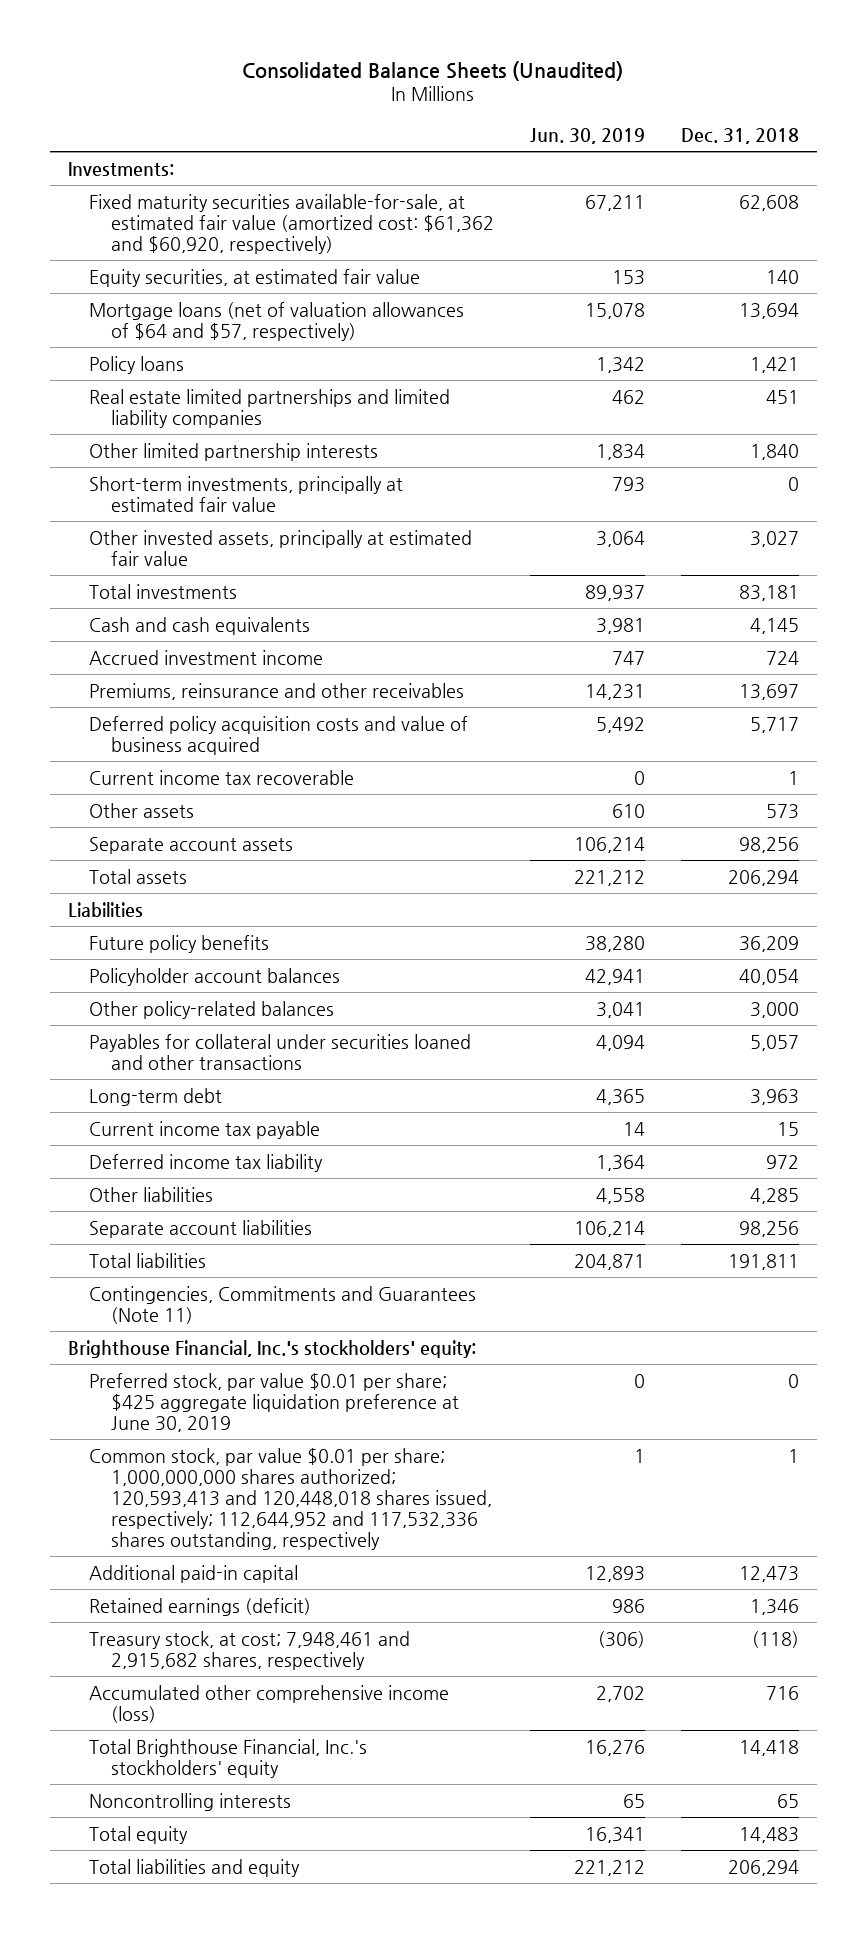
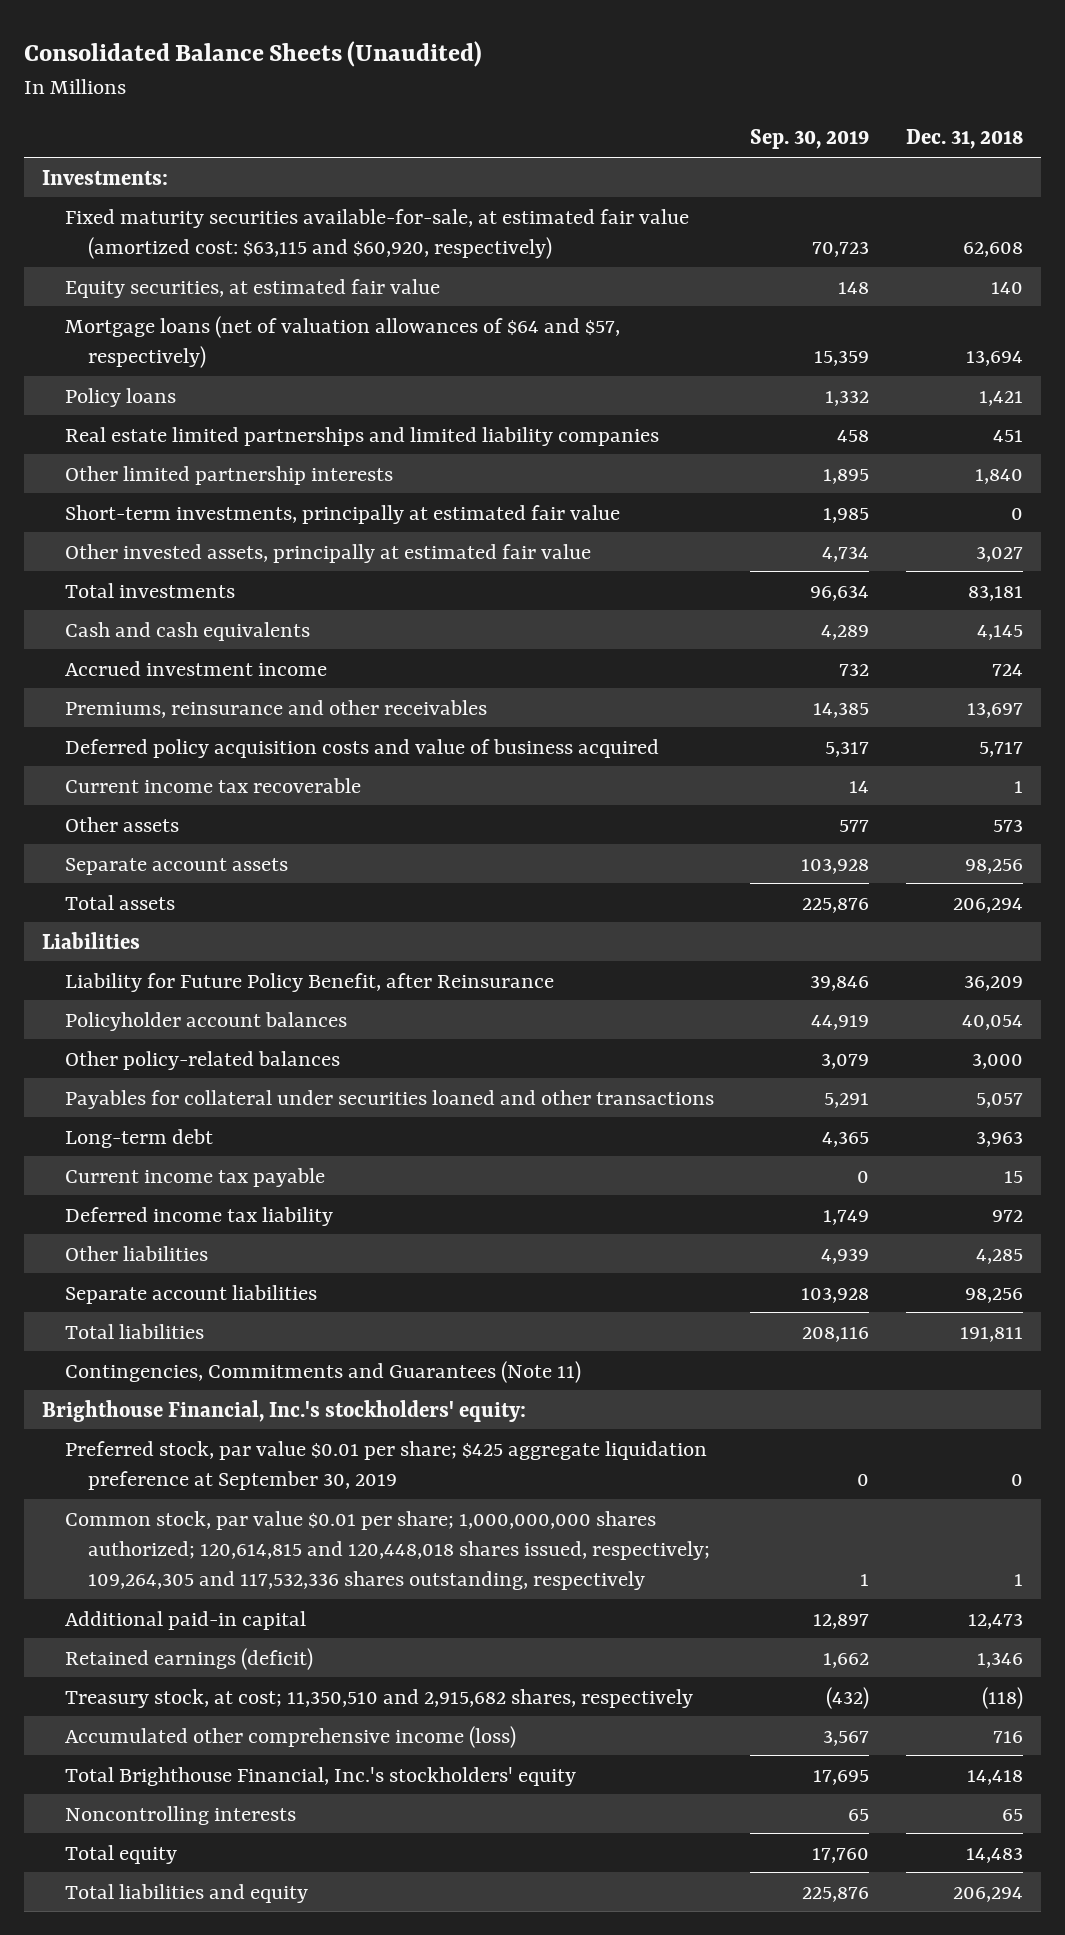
[529,127,645,144] Jun. 30, 2019 -> none
none -> [750,129,870,150] Sep. 30, 2019
[89,193,494,254] Fixed maturity securities available-for-sale, at estimated fair value (amortized cost: $61,362 and $60,920, respectively) -> [64,208,689,259] Fixed maturity securities available-for-sale, at estimated fair value (amortized cost: $63,115 and $60,920, respectively)
[89,934,270,953] Future policy benefits -> [64,972,554,992] Liability for Future Policy Benefit, after Reinsurance
[89,1372,459,1432] Preferred stock, par value $0.01 per share; $425 aggregate liquidation preference at June 30, 2019 -> [64,1440,707,1490] Preferred stock, par value $0.01 per share; $425 aggregate liquidation preference at September 30, 2019
[89,1447,492,1550] Common stock, par value $0.01 per share; 1,000,000,000 shares authorized; 120,593,413 and 120,448,018 shares issued, respectively; 112,644,952 and 117,532,336 shares outstanding, respectively -> [64,1510,710,1590] Common stock, par value $0.01 per share; 1,000,000,000 shares authorized; 120,614,815 and 120,448,018 shares issued, respectively; 109,264,305 and 117,532,336 shares outstanding, respectively
[89,1630,411,1670] Treasury stock, at cost; 7,948,461 and 2,915,682 shares, respectively -> [64,1688,693,1708] Treasury stock, at cost; 11,350,510 and 2,915,682 shares, respectively

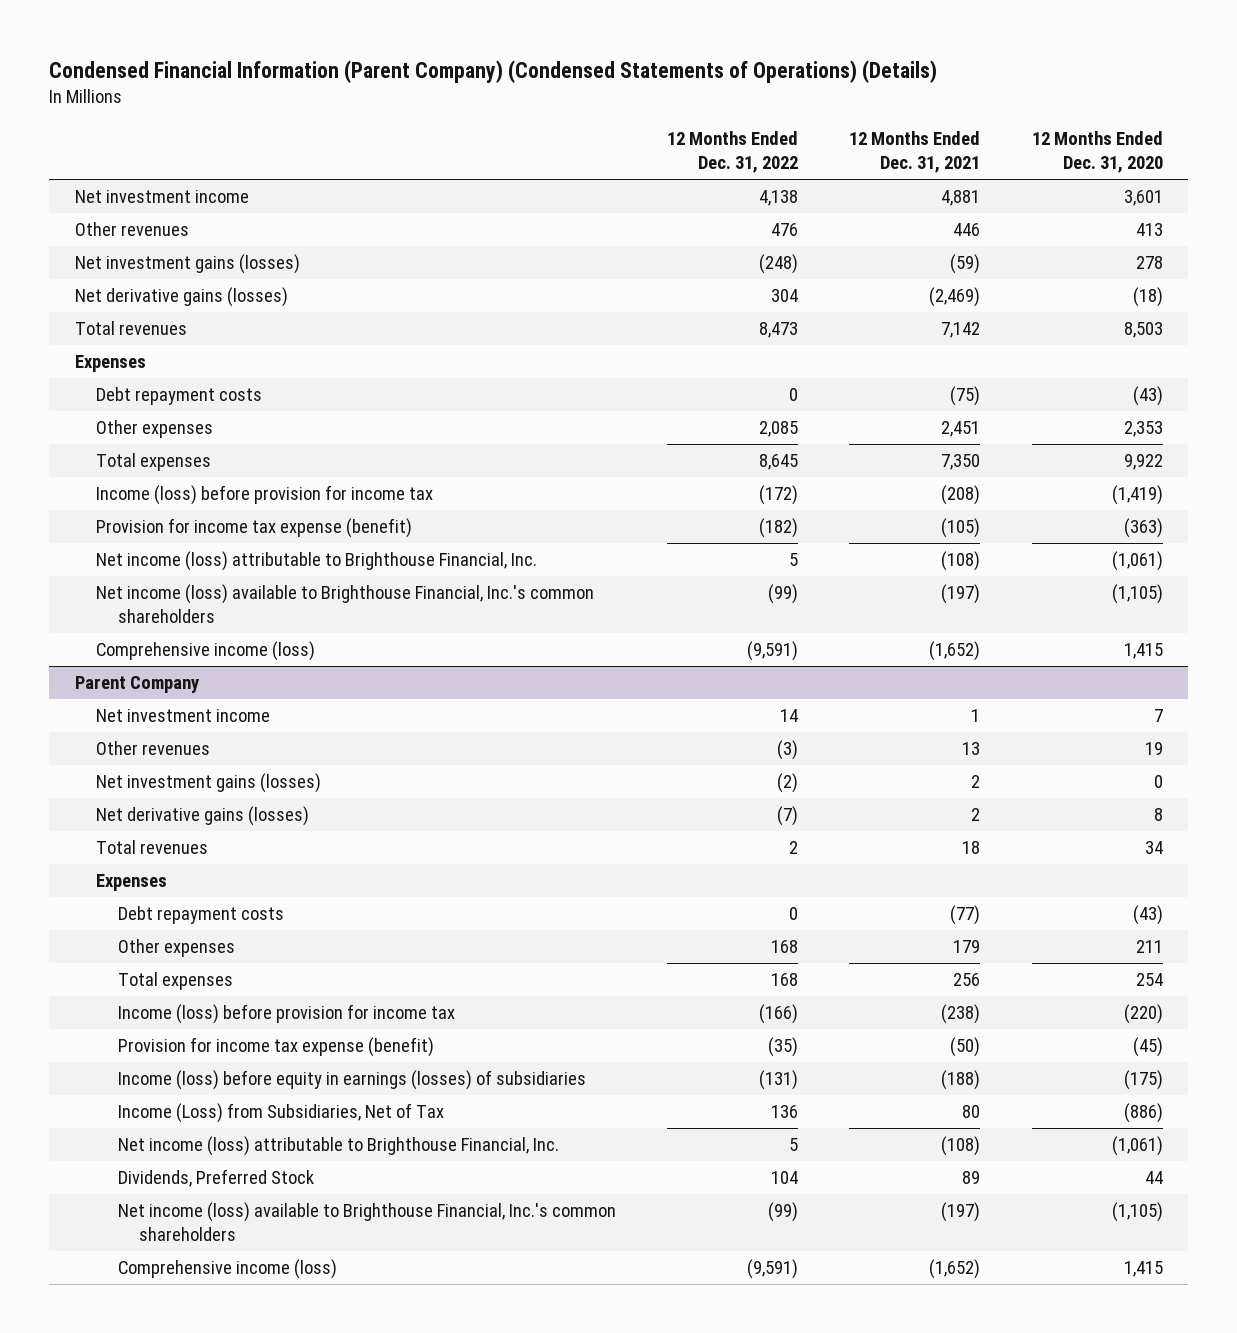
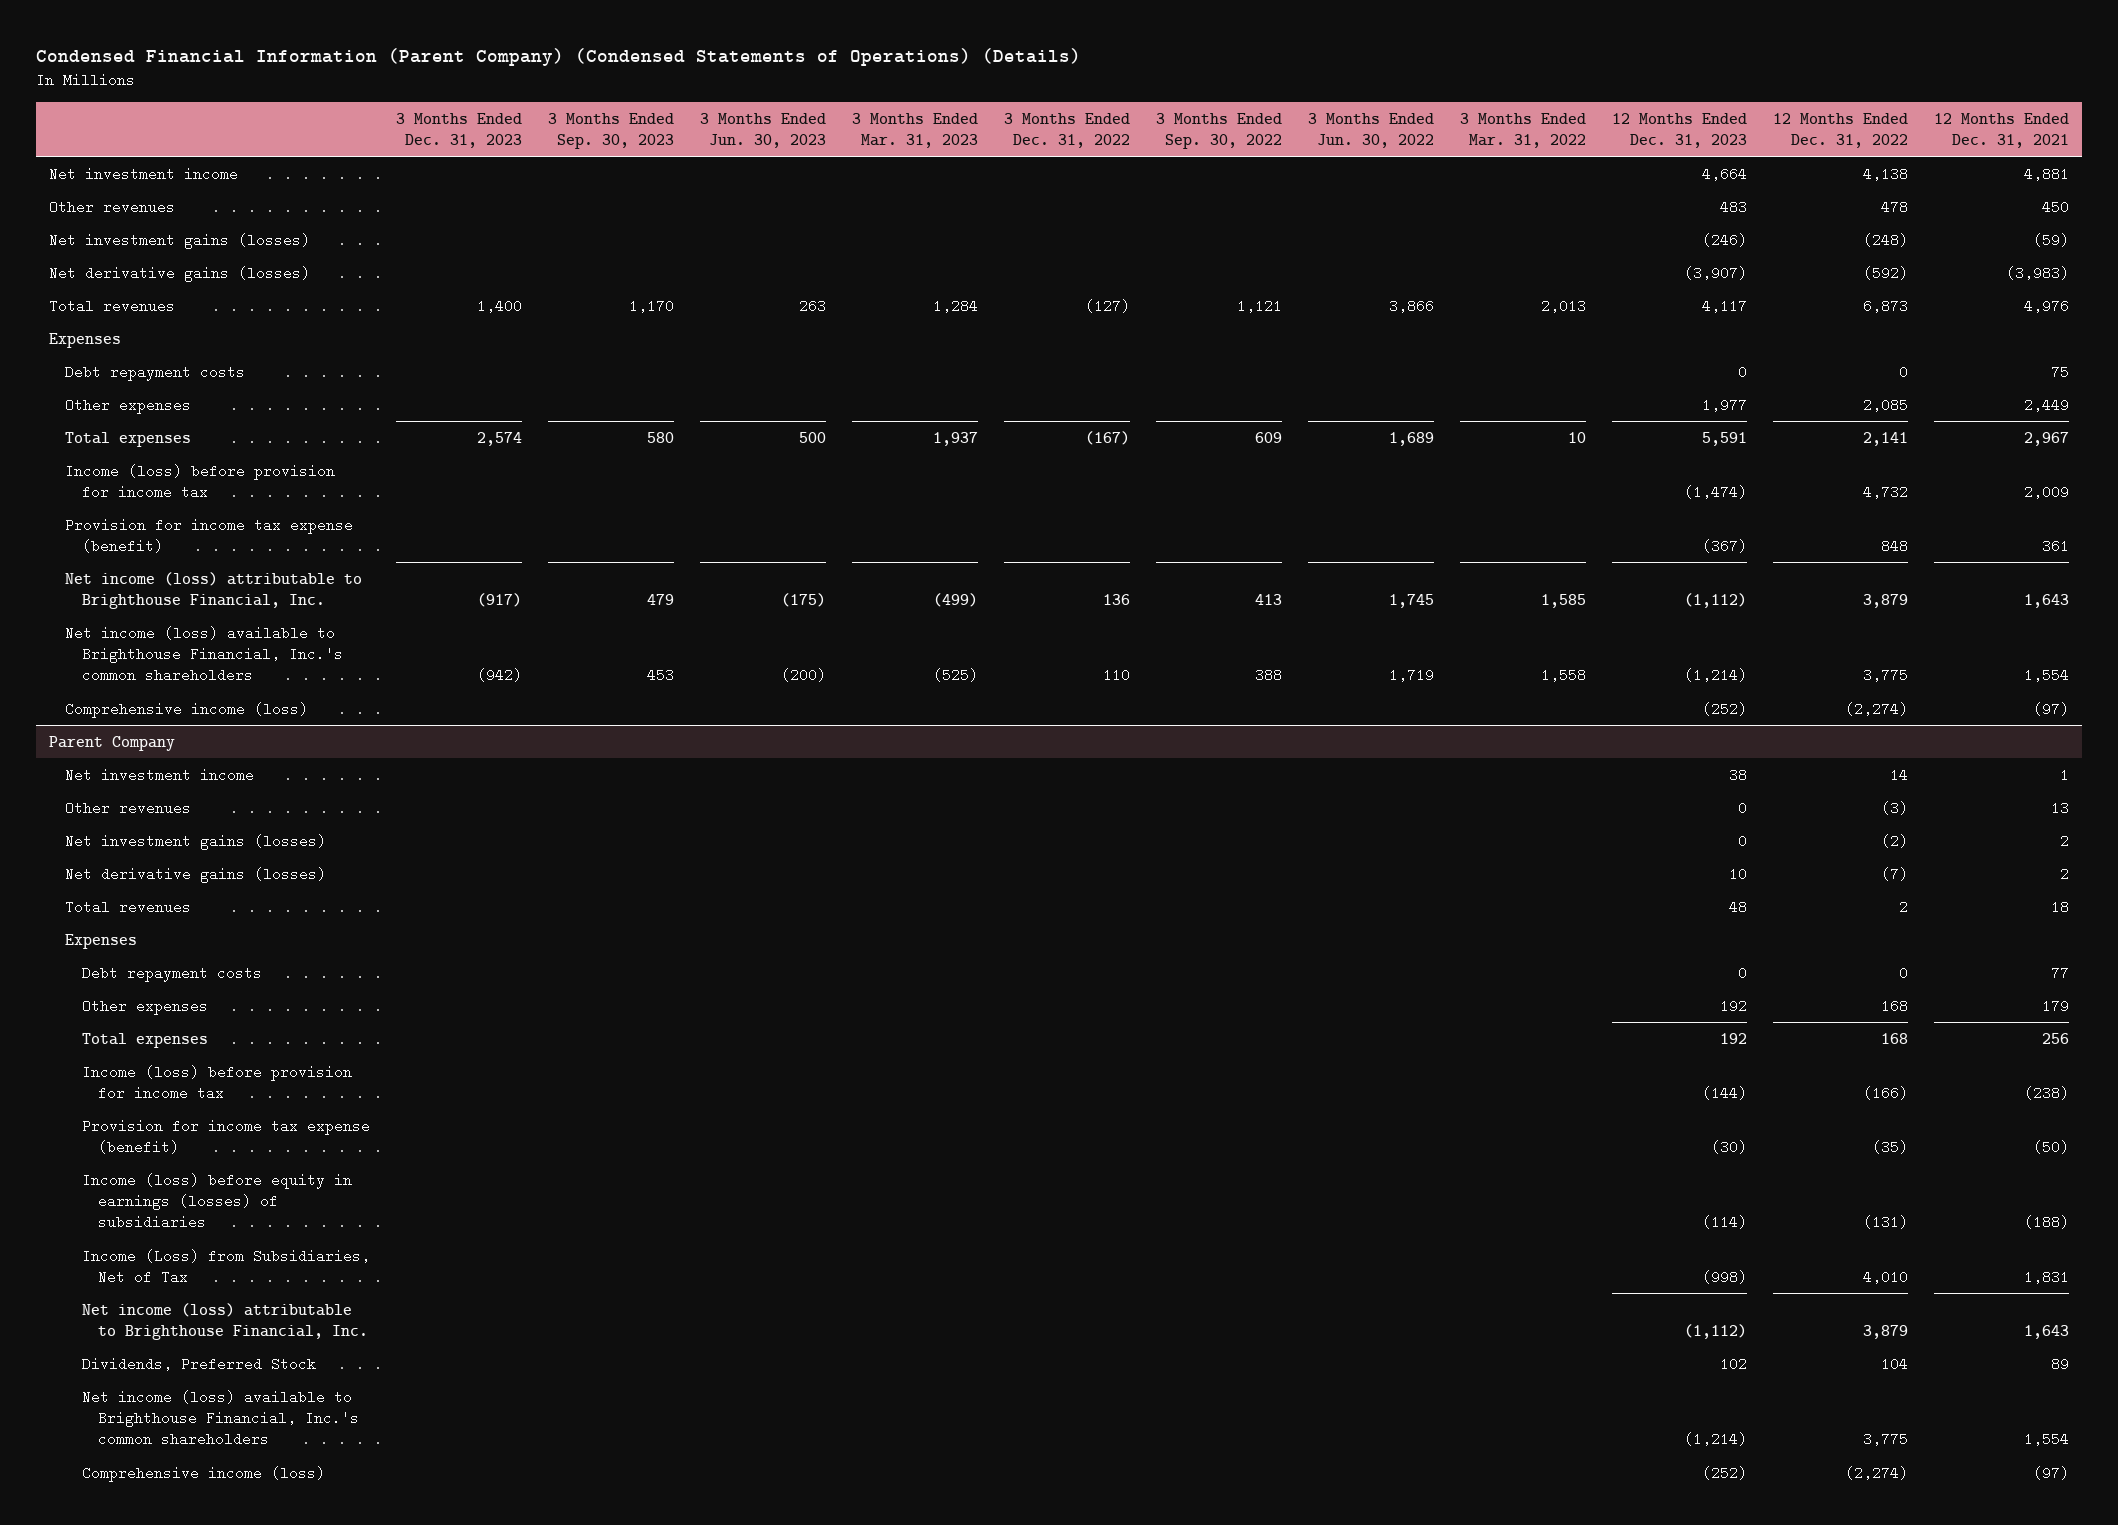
[1031,131,1163,174] 12 Months Ended Dec. 31, 2020 -> none
none -> [395,112,522,148] 3 Months Ended Dec. 31, 2023
none -> [547,112,674,149] 3 Months Ended Sep. 30, 2023
none -> [699,112,826,148] 3 Months Ended Jun. 30, 2023
none -> [851,112,978,148] 3 Months Ended Mar. 31, 2023
none -> [1003,112,1130,148] 3 Months Ended Dec. 31, 2022
none -> [1155,112,1282,149] 3 Months Ended Sep. 30, 2022
none -> [1307,112,1434,148] 3 Months Ended Jun. 30, 2022
none -> [1459,112,1586,148] 3 Months Ended Mar. 31, 2022
none -> [1611,112,1747,148] 12 Months Ended Dec. 31, 2023
[770,223,798,237] 476 -> [1880,199,1908,214] 478
[953,223,981,237] 446 -> [2041,199,2069,214] 450
[770,289,798,303] 304 -> [1862,265,1908,280] (592)
[929,287,981,308] (2,469) -> [2005,265,2069,280] (3,983)
[758,322,798,339] 8,473 -> [1862,298,1908,313] 6,873
[941,322,981,339] 7,142 -> [2023,298,2069,313] 4,976
[950,386,981,407] (75) -> [2050,364,2069,379] 75
[941,421,981,438] 2,451 -> [2023,397,2069,412] 2,449
[758,454,798,471] 8,645 -> [1862,431,1908,446] 2,141
[941,454,981,471] 7,350 -> [2023,431,2069,446] 2,967
[758,485,798,506] (172) -> [1862,484,1908,499] 4,732
[941,485,981,506] (208) -> [2023,484,2069,499] 2,009
[758,518,798,539] (182) -> [1880,538,1908,553] 848
[941,518,981,539] (105) -> [2041,538,2069,553] 361
[788,553,798,567] 5 -> [1862,593,1908,608] 3,879
[941,551,981,572] (108) -> [2023,593,2069,608] 1,643
[767,584,798,605] (99) -> [1862,668,1908,683] 3,775
[941,584,981,605] (197) -> [2023,668,2069,683] 1,554
[746,641,798,662] (9,591) -> [1844,701,1908,716] (2,274)
[929,641,981,662] (1,652) -> [2032,701,2069,716] (97)
[950,905,981,926] (77) -> [2050,965,2069,980] 77
[770,1105,798,1119] 136 -> [1862,1269,1908,1284] 4,010
[962,1105,981,1119] 80 -> [2023,1269,2069,1284] 1,831
[788,1138,798,1152] 5 -> [1862,1324,1908,1339] 3,879
[941,1136,981,1157] (108) -> [2023,1324,2069,1339] 1,643
[767,1202,798,1223] (99) -> [1862,1432,1908,1447] 3,775
[941,1202,981,1223] (197) -> [2023,1432,2069,1447] 1,554
[746,1259,798,1280] (9,591) -> [1844,1465,1908,1480] (2,274)
[929,1259,981,1280] (1,652) -> [2032,1465,2069,1480] (97)

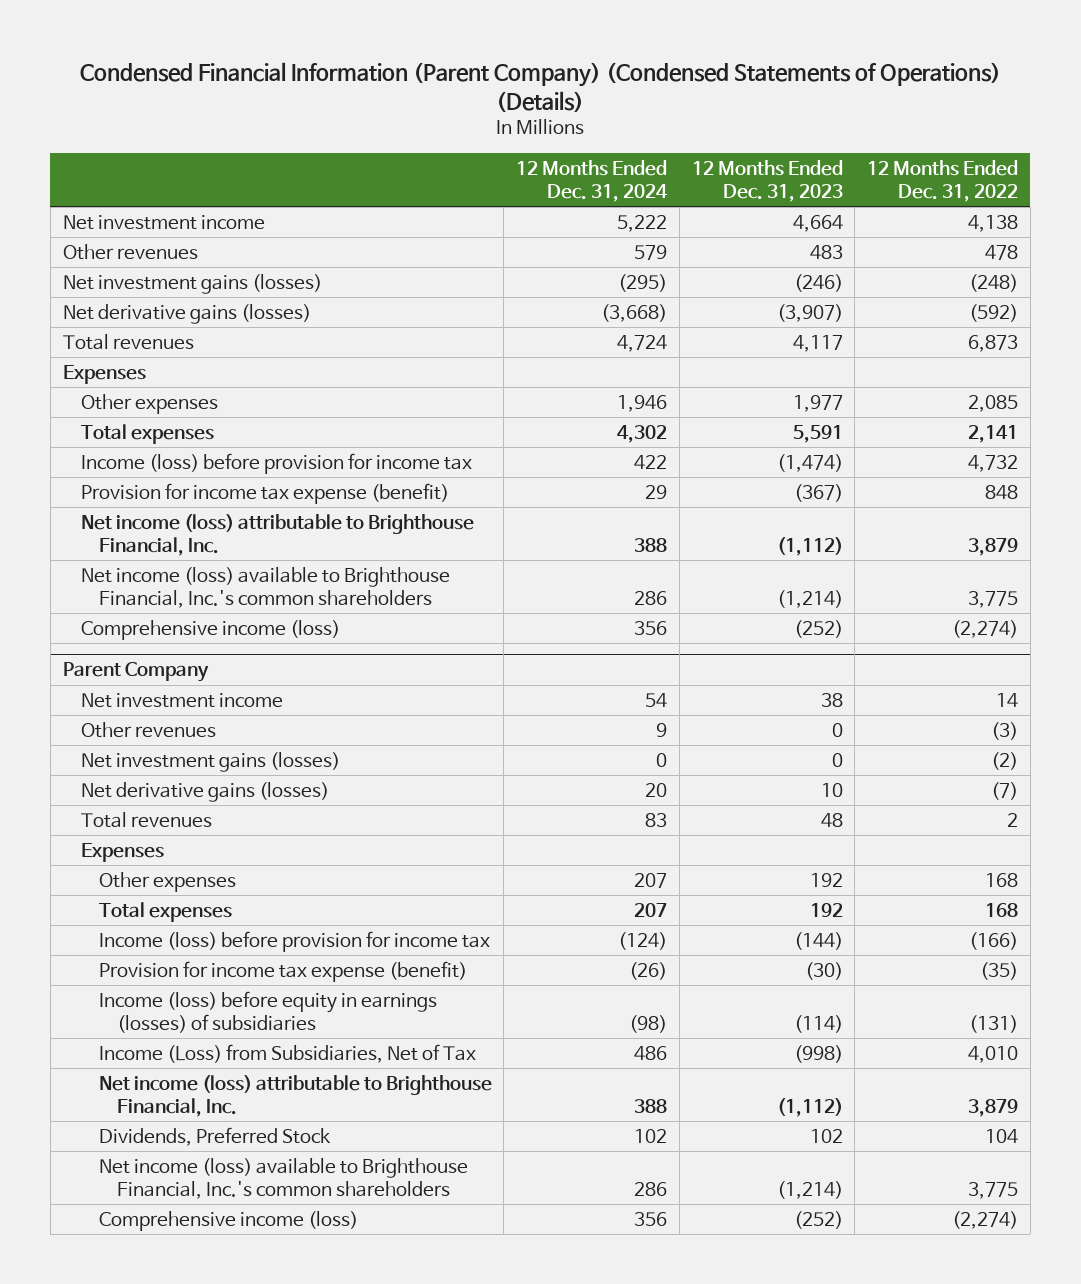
[395,112,522,148] 3 Months Ended Dec. 31, 2023 -> none
[547,112,674,149] 3 Months Ended Sep. 30, 2023 -> none
[699,112,826,148] 3 Months Ended Jun. 30, 2023 -> none
[851,112,978,148] 3 Months Ended Mar. 31, 2023 -> none
[1003,112,1130,148] 3 Months Ended Dec. 31, 2022 -> none
[1155,112,1282,149] 3 Months Ended Sep. 30, 2022 -> none
[1307,112,1434,148] 3 Months Ended Jun. 30, 2022 -> none
[1459,112,1586,148] 3 Months Ended Mar. 31, 2022 -> none
[1933,112,2069,148] 12 Months Ended Dec. 31, 2021 -> none
none -> [516,160,669,202] 12 Months Ended Dec. 31, 2024
[65,364,246,381] Debt repayment costs -> none
[81,965,262,982] Debt repayment costs -> none

